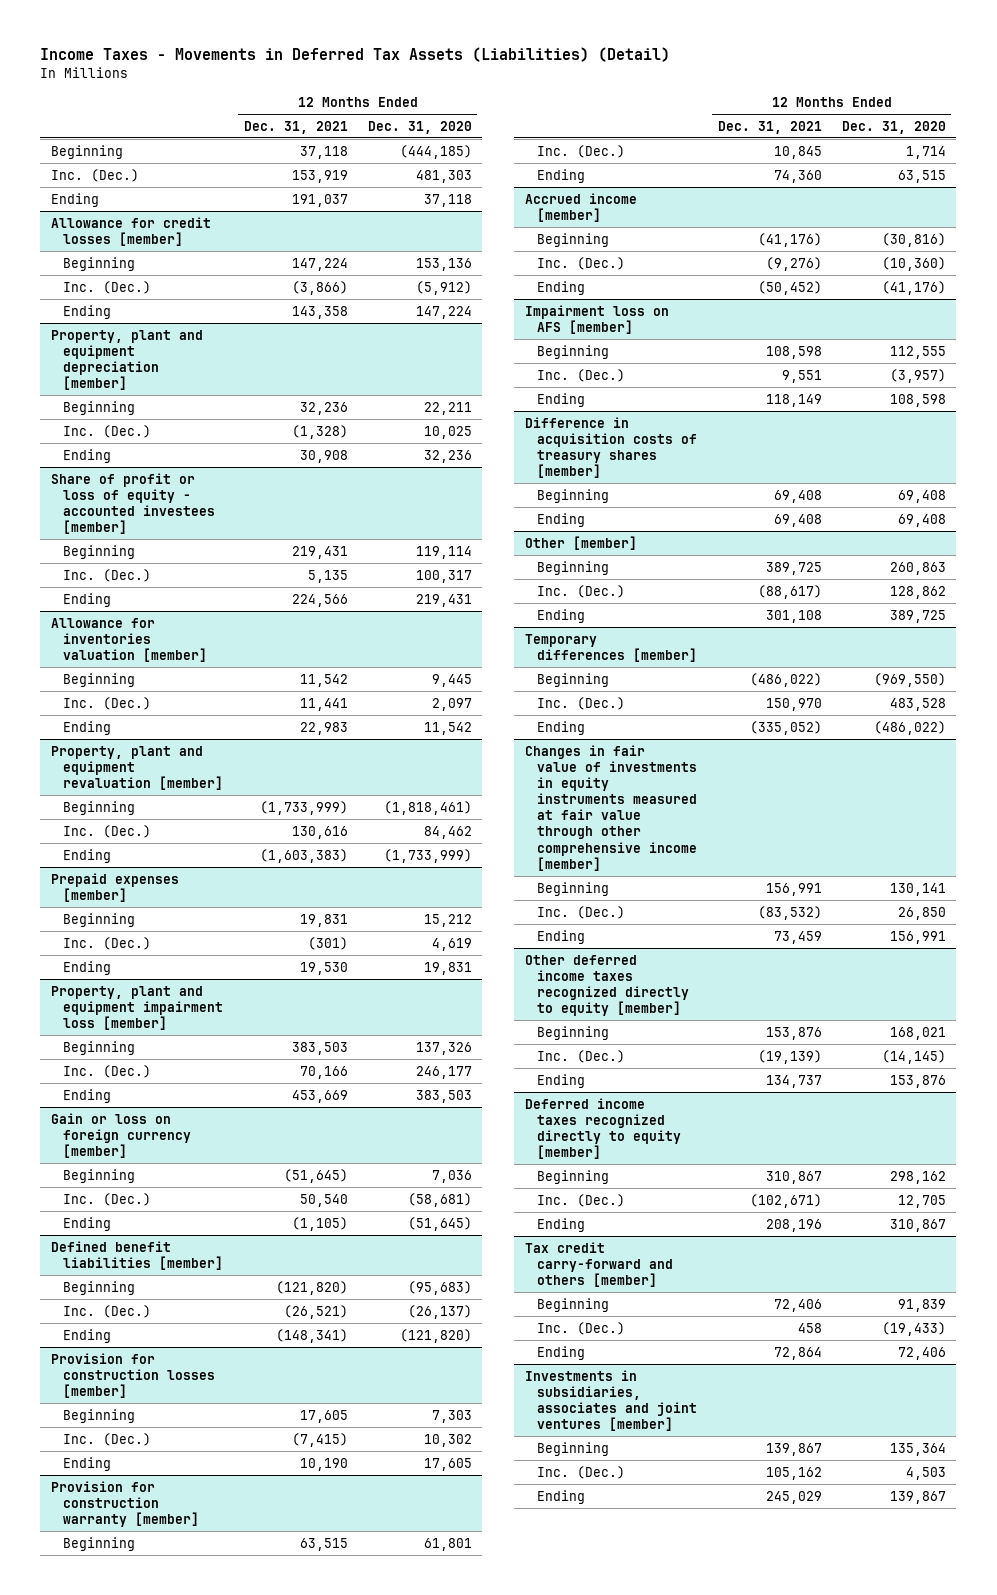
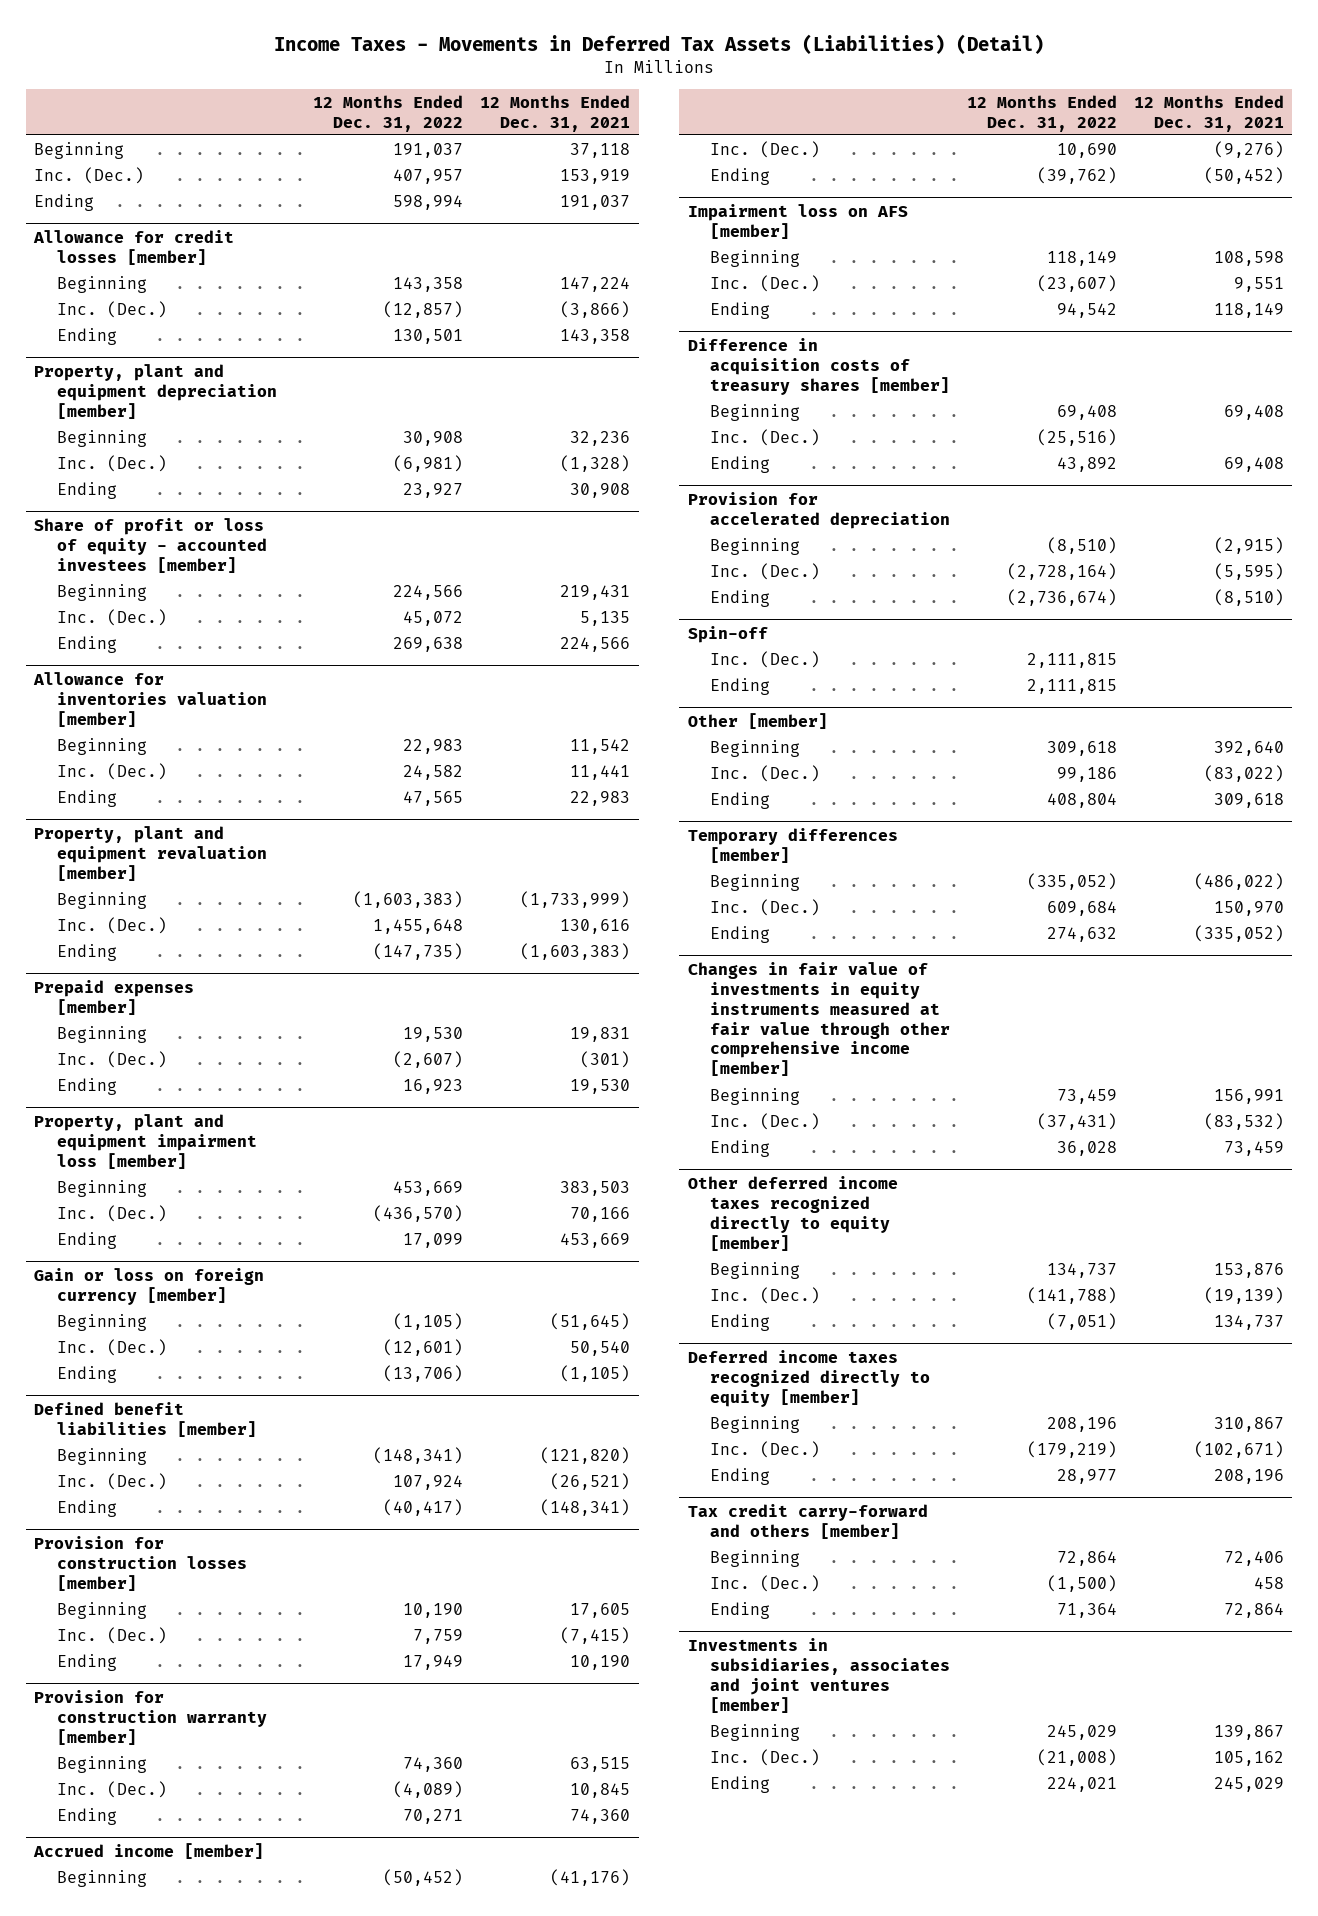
[367,120,472,134] Dec. 31, 2020 -> none
none -> [313,94,464,132] 12 Months Ended Dec. 31, 2022
none -> [710,428,821,446] Inc. (Dec.)
none -> [687,491,951,529] Provision for accelerated depreciation
none -> [710,537,801,555] Beginning
none -> [710,562,821,580] Inc. (Dec.)
none -> [710,589,771,607] Ending
none -> [687,625,768,643] Spin-off
none -> [710,650,821,668] Inc. (Dec.)
none -> [710,677,771,695] Ending
[765,561,822,575] 389,725 -> [1213,740,1284,756] 392,640
[757,584,822,599] (88,617) -> [1203,764,1284,782] (83,022)
[765,609,822,623] 301,108 -> [1213,792,1284,808] 309,618

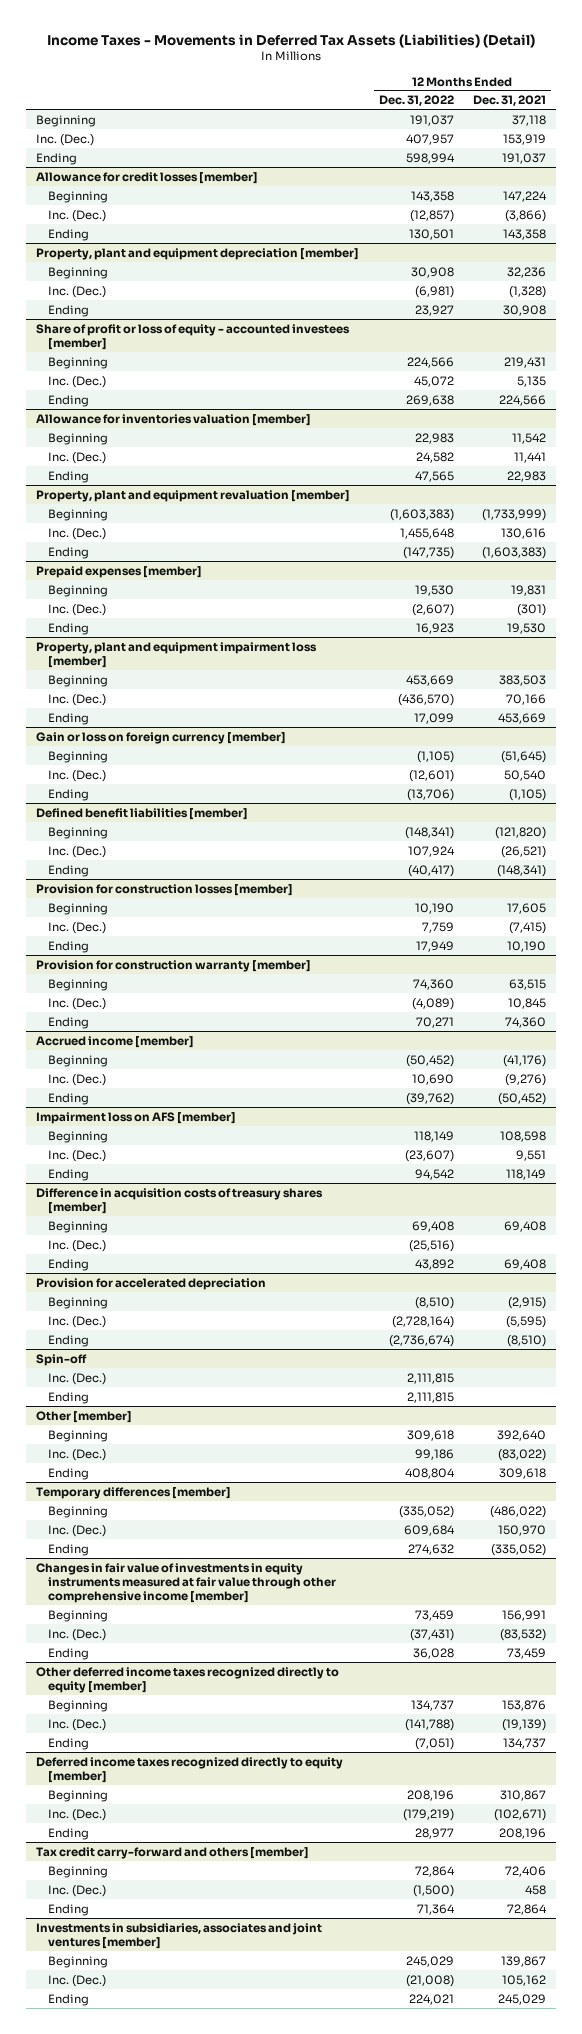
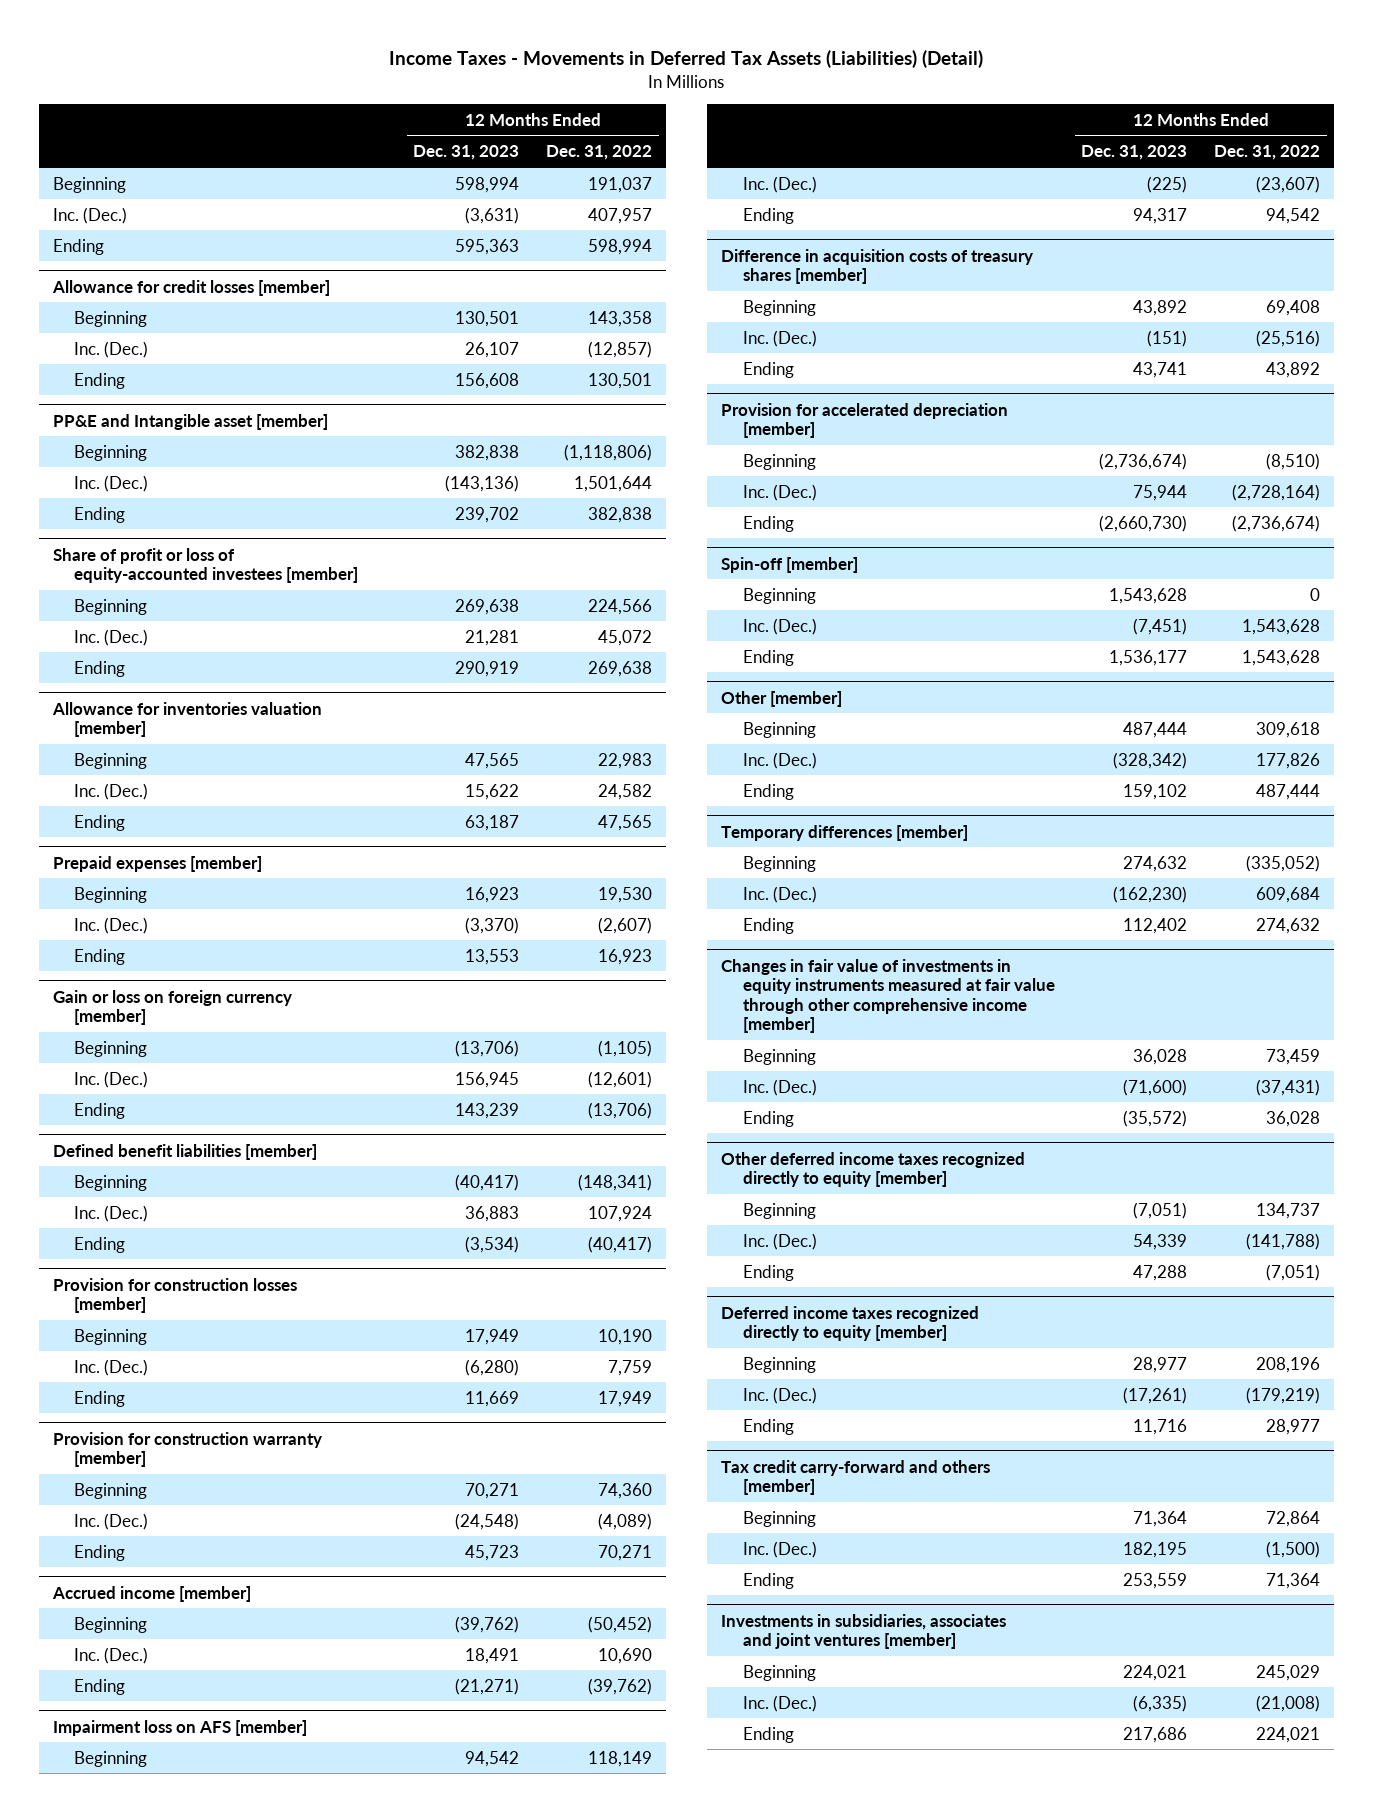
[473,95,547,107] Dec. 31, 2021 -> none
none -> [413,145,520,161] Dec. 31, 2023
[36,247,360,260] Property, plant and equipment depreciation [member] -> none
none -> [52,413,328,430] PP&E and Intangible asset [member]
[410,266,454,278] 30,908 -> [564,443,653,461] (1,118,806)
[414,285,454,298] (6,981) -> [574,475,653,492] 1,501,644
[414,304,454,316] 23,927 -> [588,506,653,523] 382,838
[36,323,351,350] Share of profit or loss of equity - accounted investees [member] -> [52,547,359,584] Share of profit or loss of equity-accounted investees [member]
[36,489,351,502] Property, plant and equipment revaluation [member] -> none
[47,508,108,521] Beginning -> none
[47,527,106,540] Inc. (Dec.) -> none
[47,546,89,559] Ending -> none
[36,641,318,668] Property, plant and equipment impairment loss [member] -> none
[47,674,108,687] Beginning -> none
[47,693,106,706] Inc. (Dec.) -> none
[47,712,89,725] Ending -> none
[36,1277,267,1290] Provision for accelerated depreciation -> [720,402,1008,439] Provision for accelerated depreciation [member]
[36,1353,88,1366] Spin-off -> [720,556,858,573] Spin-off [member]
none -> [742,587,816,604] Beginning
[406,1372,454,1384] 2,111,815 -> [1242,618,1321,635] 1,543,628
[406,1391,454,1403] 2,111,815 -> [1242,649,1321,666] 1,543,628
[414,1448,454,1460] 99,186 -> [1256,752,1321,769] 177,826
[404,1467,455,1479] 408,804 -> [1256,783,1321,800] 487,444

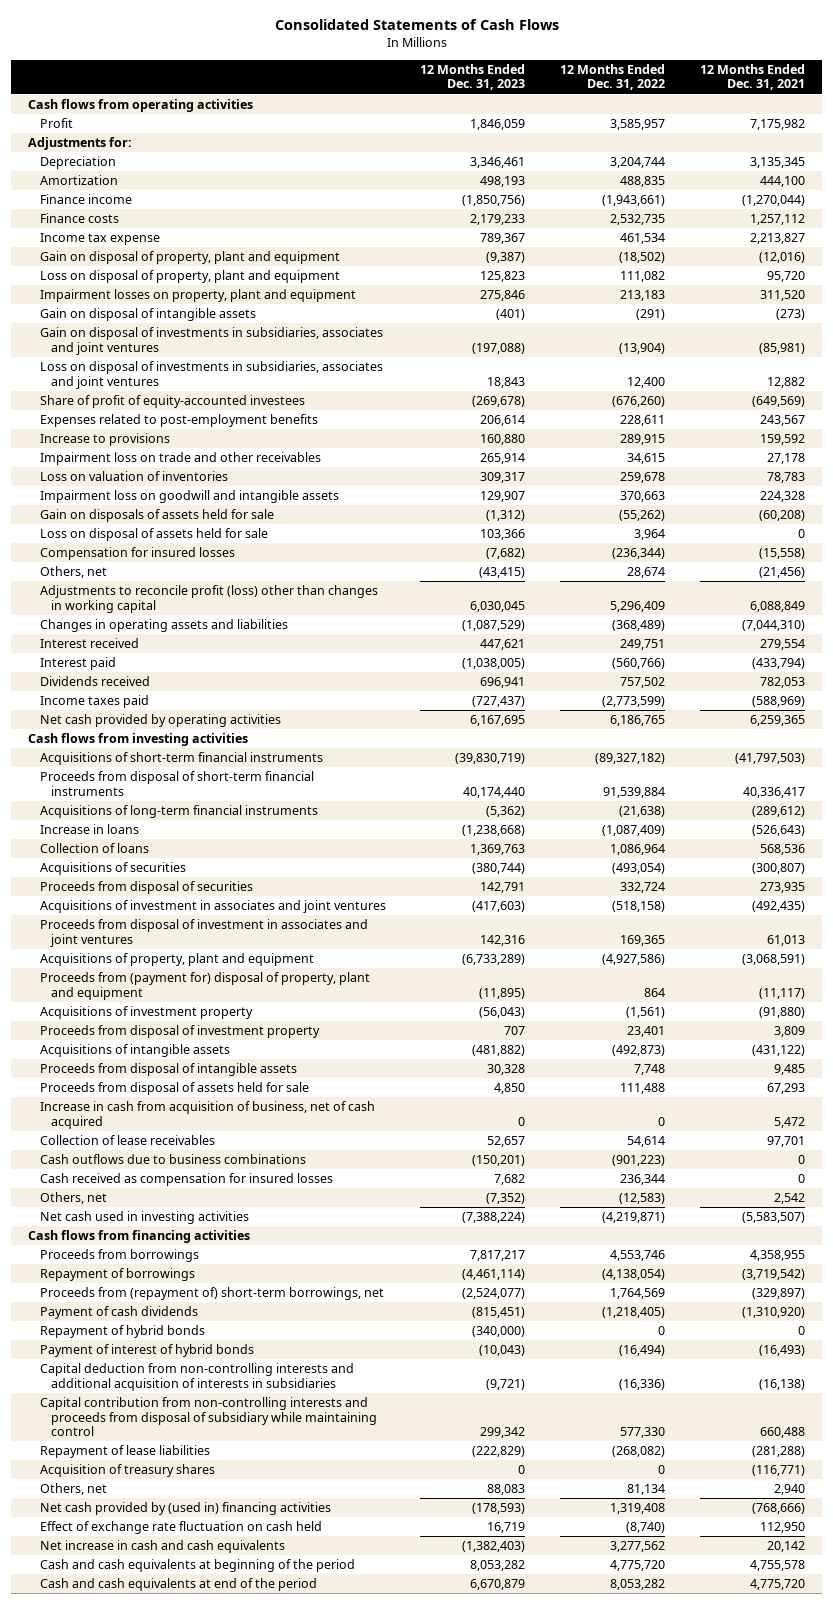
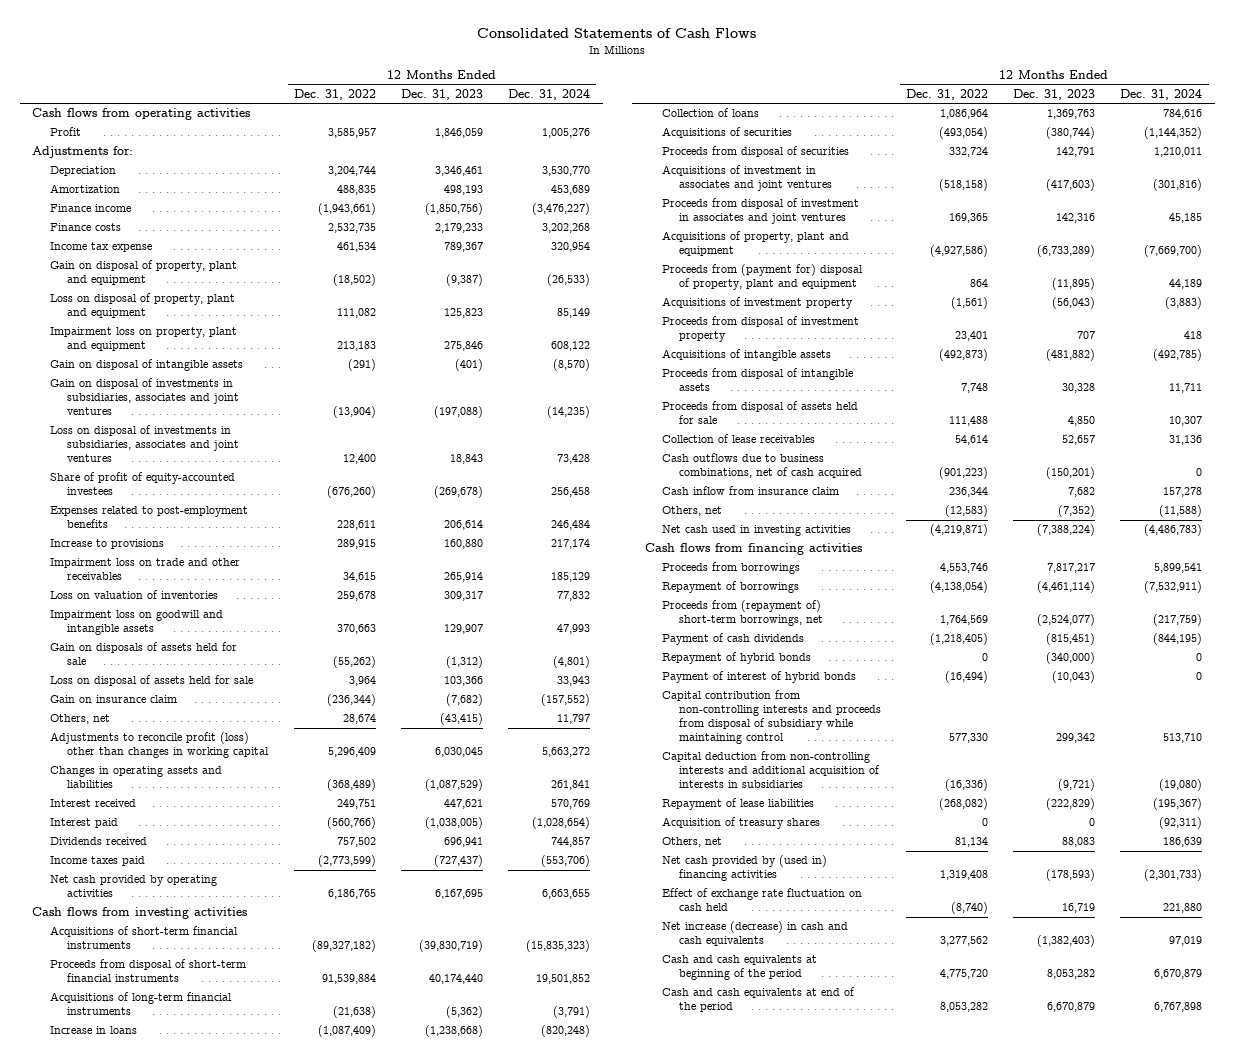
[700,63,806,91] 12 Months Ended Dec. 31, 2021 -> none
none -> [508,89,591,101] Dec. 31, 2024
[39,289,356,303] Impairment losses on property, plant and equipment -> [49,327,237,352] Impairment loss on property, plant and equipment
[39,547,235,561] Compensation for insured losses -> [49,695,177,704] Gain on insurance claim
[39,1101,375,1129] Increase in cash from acquisition of business, net of cash acquired -> none
[39,1154,306,1165] Cash outflows due to business combinations -> [661,453,863,479] Cash outflows due to business combinations, net of cash acquired
[39,1173,333,1187] Cash received as compensation for insured losses -> [661,486,839,496] Cash inflow from insurance claim
[39,1363,354,1391] Capital deduction from non-controlling interests and additional acquisition of interests in subsidiaries -> [661,751,881,789] Capital deduction from non-controlling interests and additional acquisition of interests in subsidiaries
[39,1540,285,1554] Net increase in cash and cash equivalents -> [661,921,848,947] Net increase (decrease) in cash and cash equivalents

